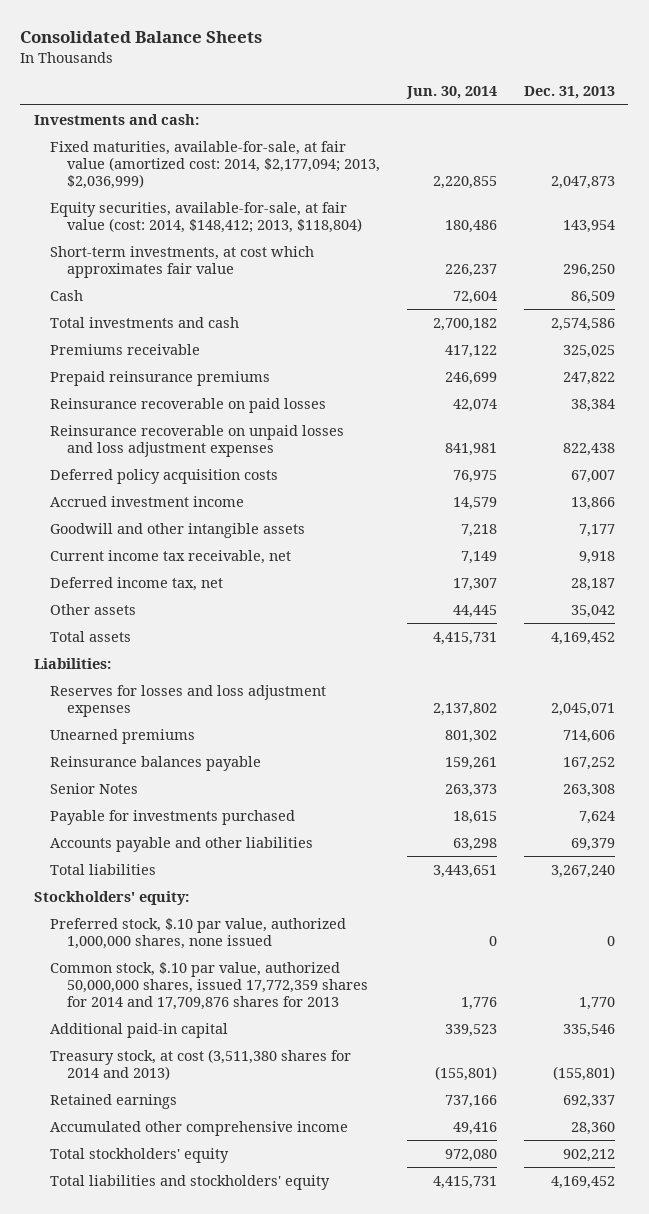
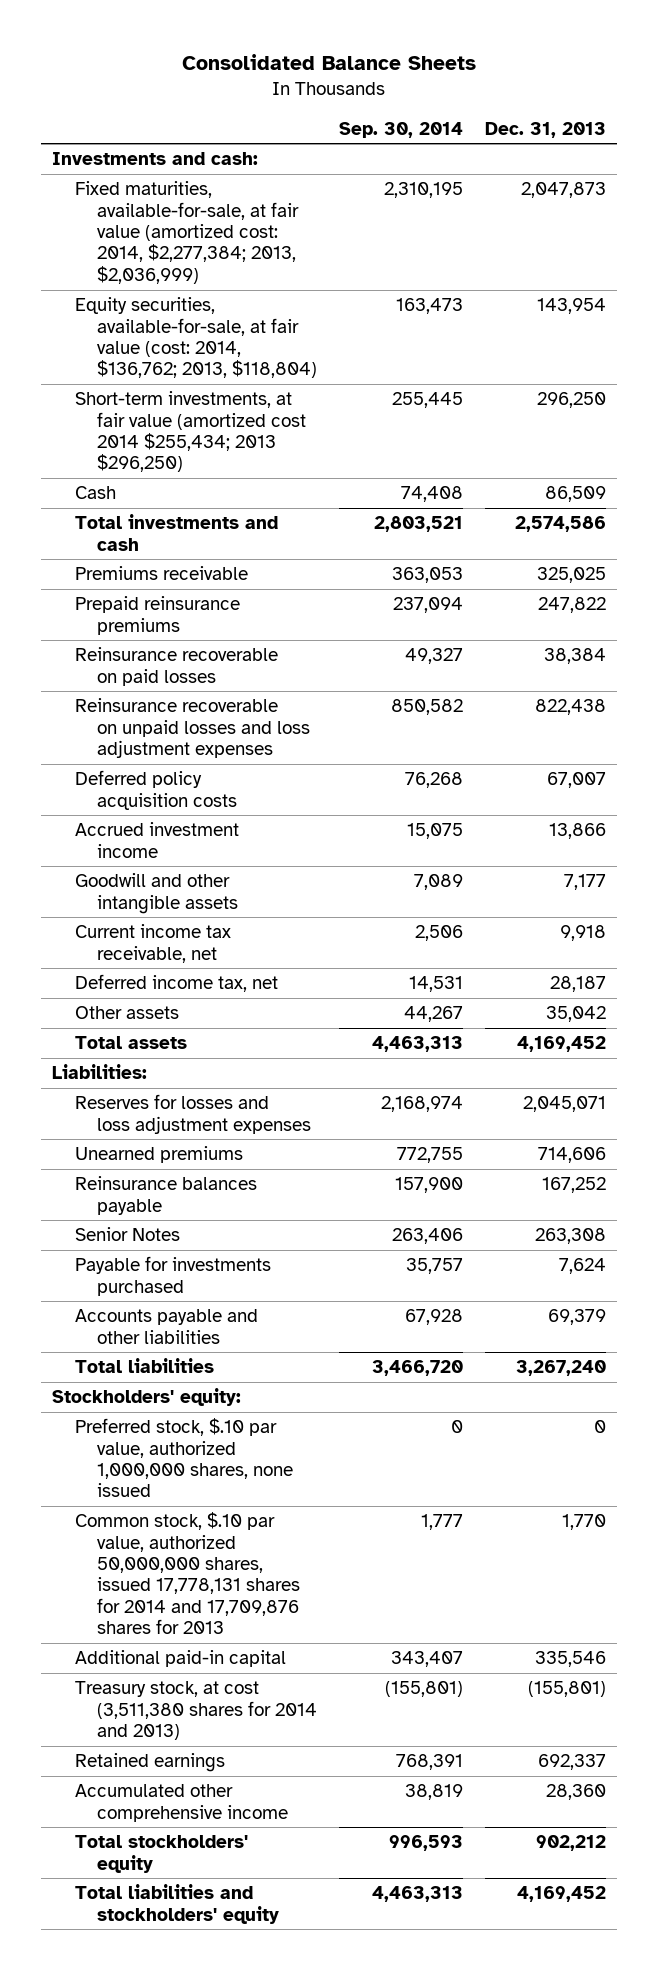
[405,86,497,100] Jun. 30, 2014 -> none
none -> [338,121,463,138] Sep. 30, 2014
[50,140,381,189] Fixed maturities, available-for-sale, at fair value (amortized cost: 2014, $2,177,094; 2013, $2,036,999) -> [74,181,299,284] Fixed maturities, available-for-sale, at fair value (amortized cost: 2014, $2,277,384; 2013, $2,036,999)
[50,201,363,233] Equity securities, available-for-sale, at fair value (cost: 2014, $148,412; 2013, $118,804) -> [74,297,317,379] Equity securities, available-for-sale, at fair value (cost: 2014, $136,762; 2013, $118,804)
[50,245,315,278] Short-term investments, at cost which approximates fair value -> [74,391,306,473] Short-term investments, at fair value (amortized cost 2014 $255,434; 2013 $296,250)
[50,961,369,1010] Common stock, $.10 par value, authorized 50,000,000 shares, issued 17,772,359 shares for 2014 and 17,709,876 shares for 2013 -> [74,1512,300,1635] Common stock, $.10 par value, authorized 50,000,000 shares, issued 17,778,131 shares for 2014 and 17,709,876 shares for 2013

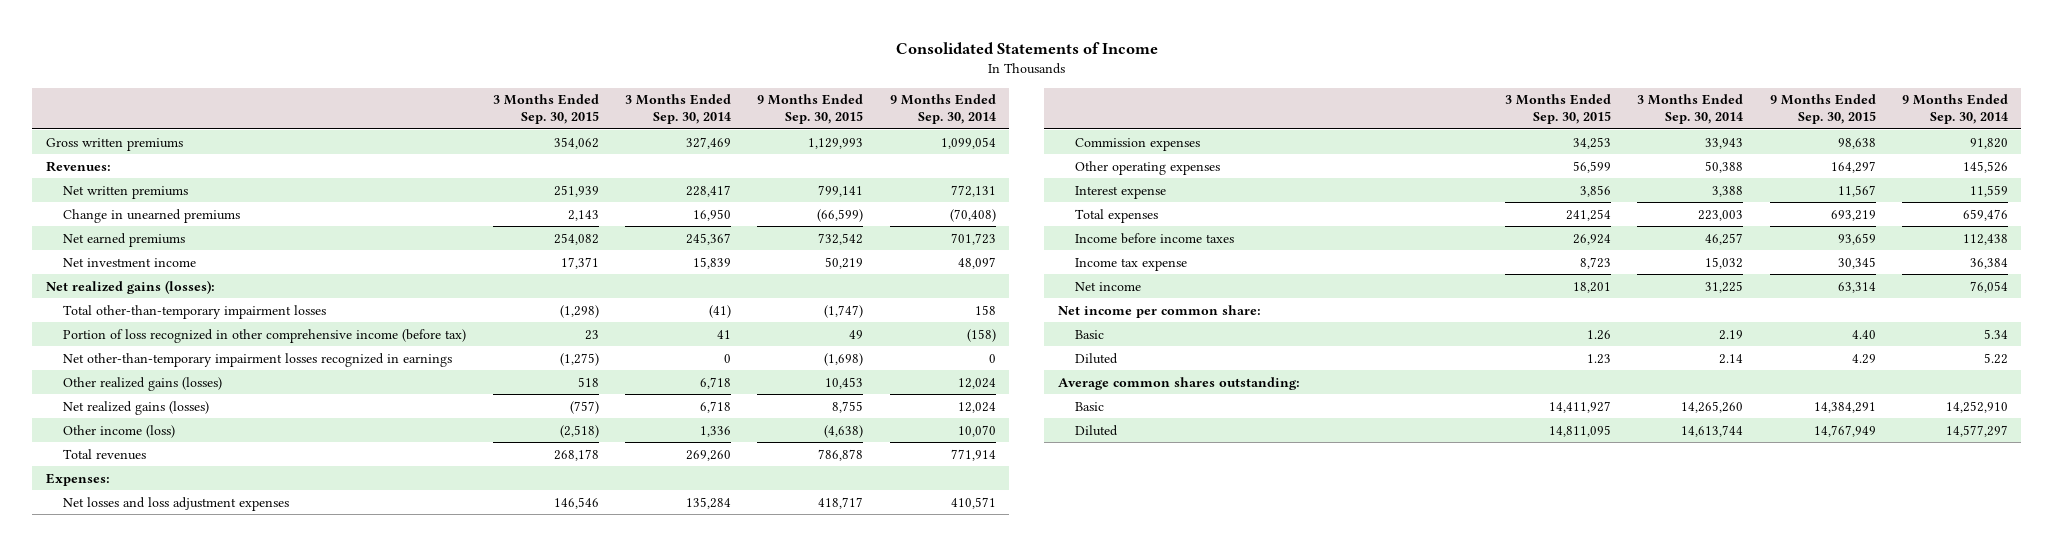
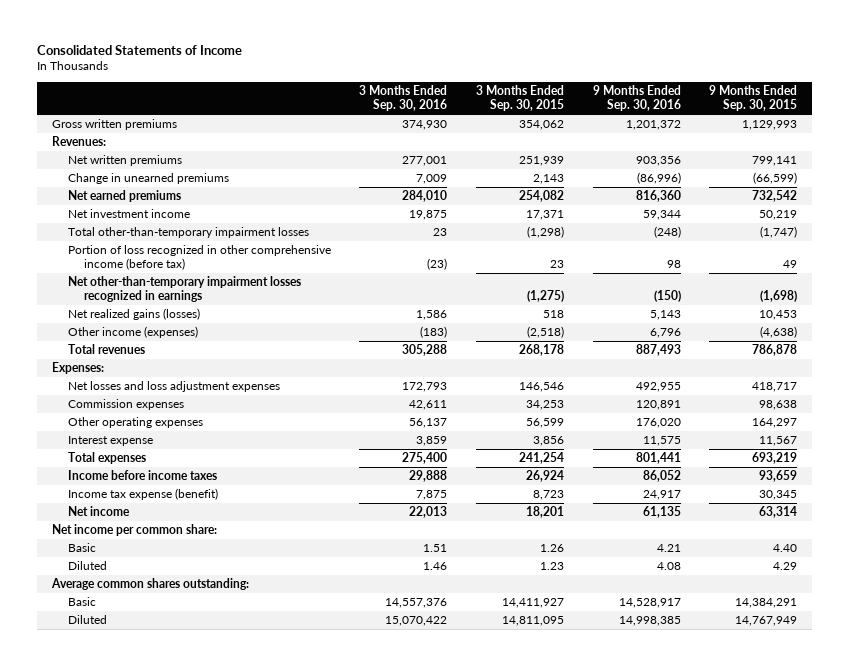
[625,94,732,124] 3 Months Ended Sep. 30, 2014 -> none
[889,94,996,124] 9 Months Ended Sep. 30, 2014 -> none
none -> [359,84,448,112] 3 Months Ended Sep. 30, 2016
none -> [592,84,681,112] 9 Months Ended Sep. 30, 2016
[45,279,215,294] Net realized gains (losses): -> none
[63,376,223,391] Other realized gains (losses) -> none
[569,400,599,414] (757) -> [542,310,564,319] 518
[832,400,864,413] 8,755 -> [759,310,798,321] 10,453
[63,424,176,438] Other income (loss) -> [67,326,198,339] Other income (expenses)
[1075,257,1188,271] Income tax expense -> [67,488,218,501] Income tax expense (benefit)

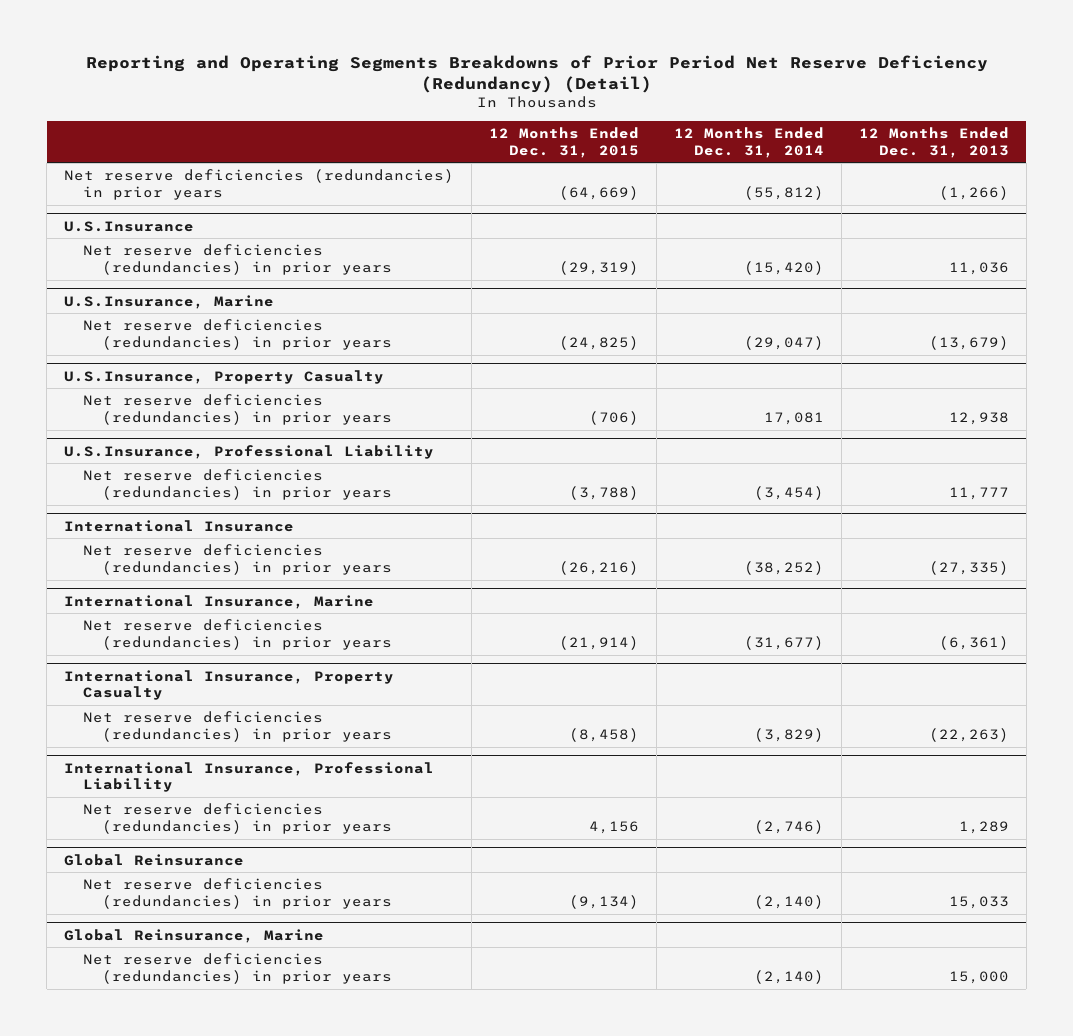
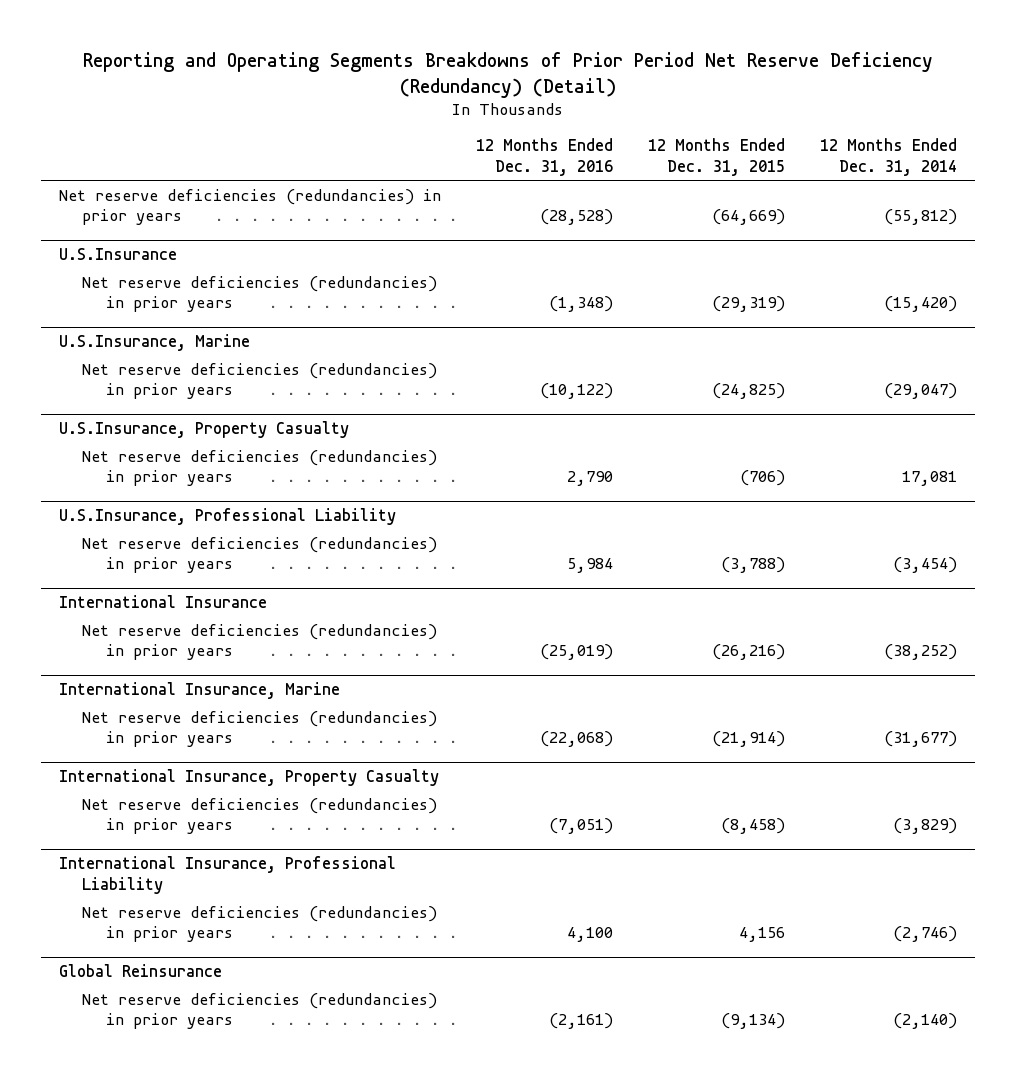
[858,126,1009,158] 12 Months Ended Dec. 31, 2013 -> none
none -> [475,138,613,177] 12 Months Ended Dec. 31, 2016
[64,928,325,943] Global Reinsurance, Marine -> none
[83,953,393,984] Net reserve deficiencies (redundancies) in prior years -> none

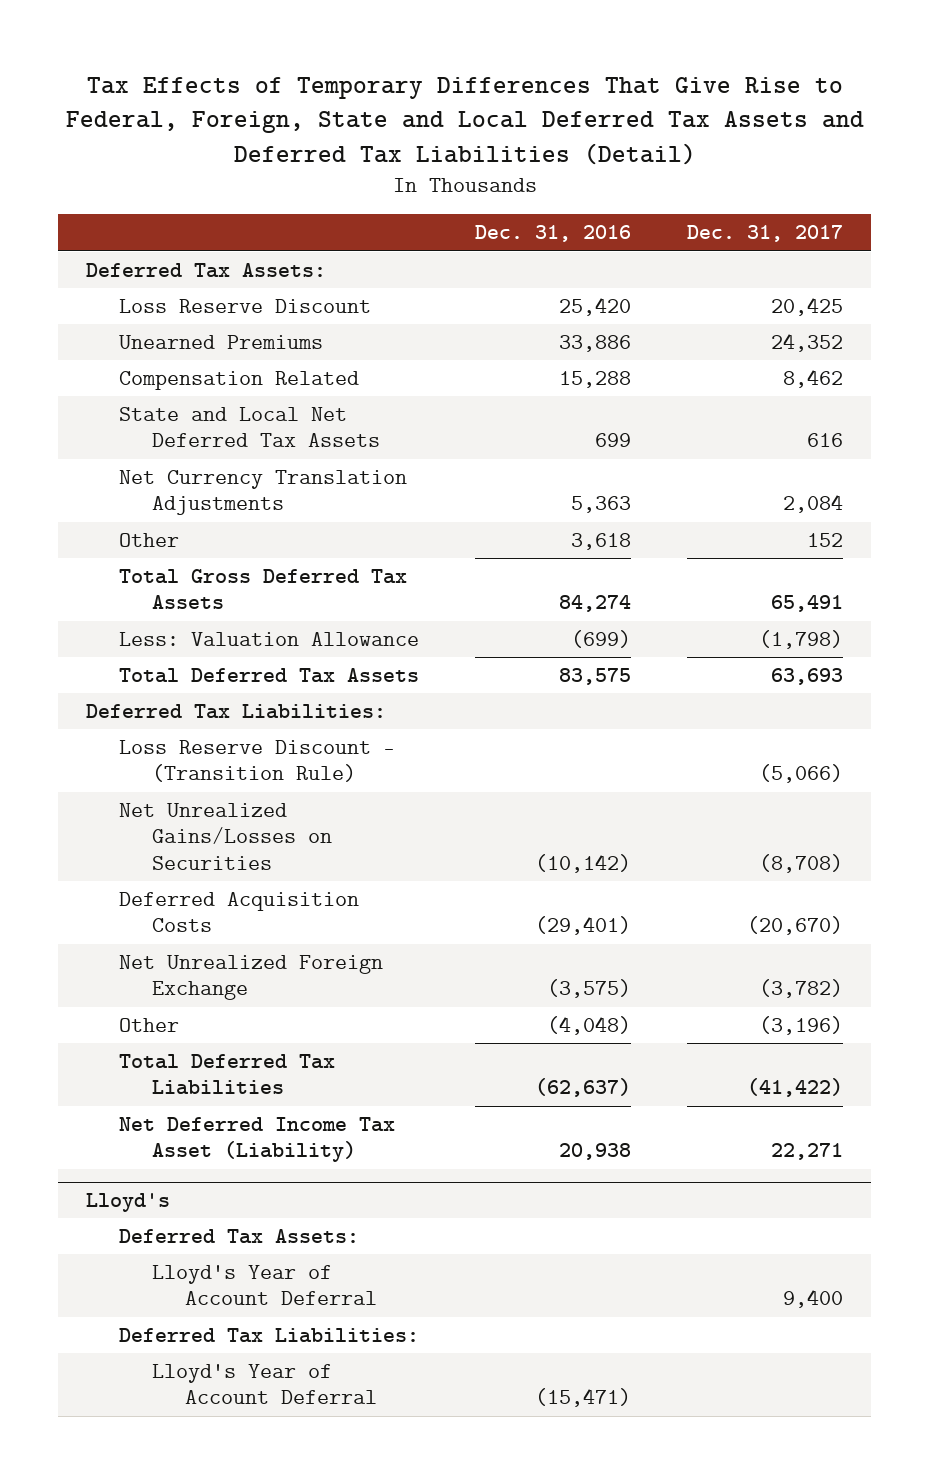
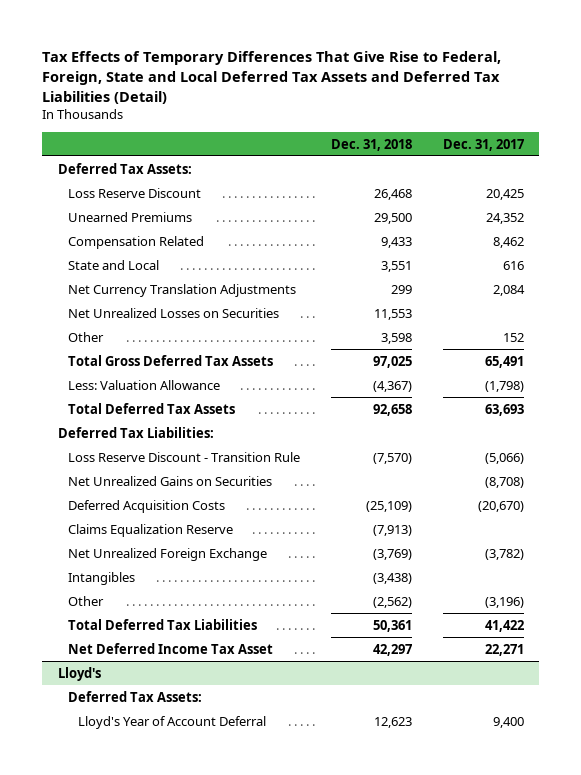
[475,225,632,243] Dec. 31, 2016 -> none
none -> [330,138,412,151] Dec. 31, 2018
[119,406,380,448] State and Local Net Deferred Tax Assets -> [67,259,159,270] State and Local
none -> [67,307,279,318] Net Unrealized Losses on Securities
[119,739,396,783] Loss Reserve Discount - (Transition Rule) -> [67,451,300,462] Loss Reserve Discount - Transition Rule
[119,802,332,871] Net Unrealized Gains/Losses on Securities -> [67,475,272,486] Net Unrealized Gains on Securities
none -> [67,523,233,537] Claims Equalization Reserve
none -> [67,571,135,585] Intangibles
[747,1078,844,1098] (41,422) -> [484,619,524,632] 41,422
[119,1116,396,1163] Net Deferred Income Tax Asset (Liability) -> [67,642,273,654] Net Deferred Income Tax Asset
[119,1327,420,1343] Deferred Tax Liabilities: -> none
[151,1363,377,1405] Lloyd's Year of Account Deferral -> none

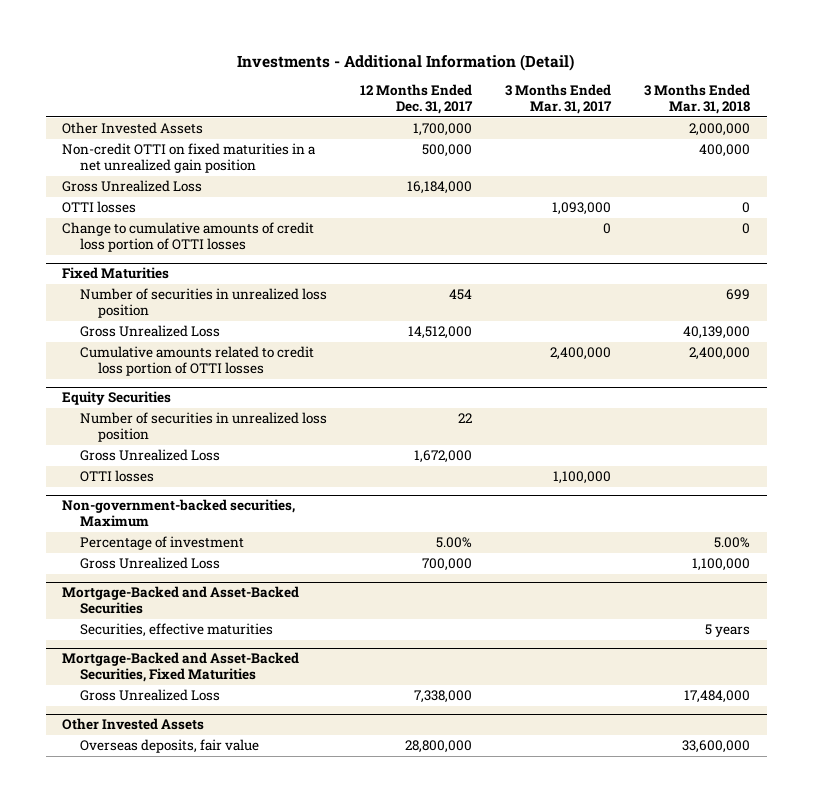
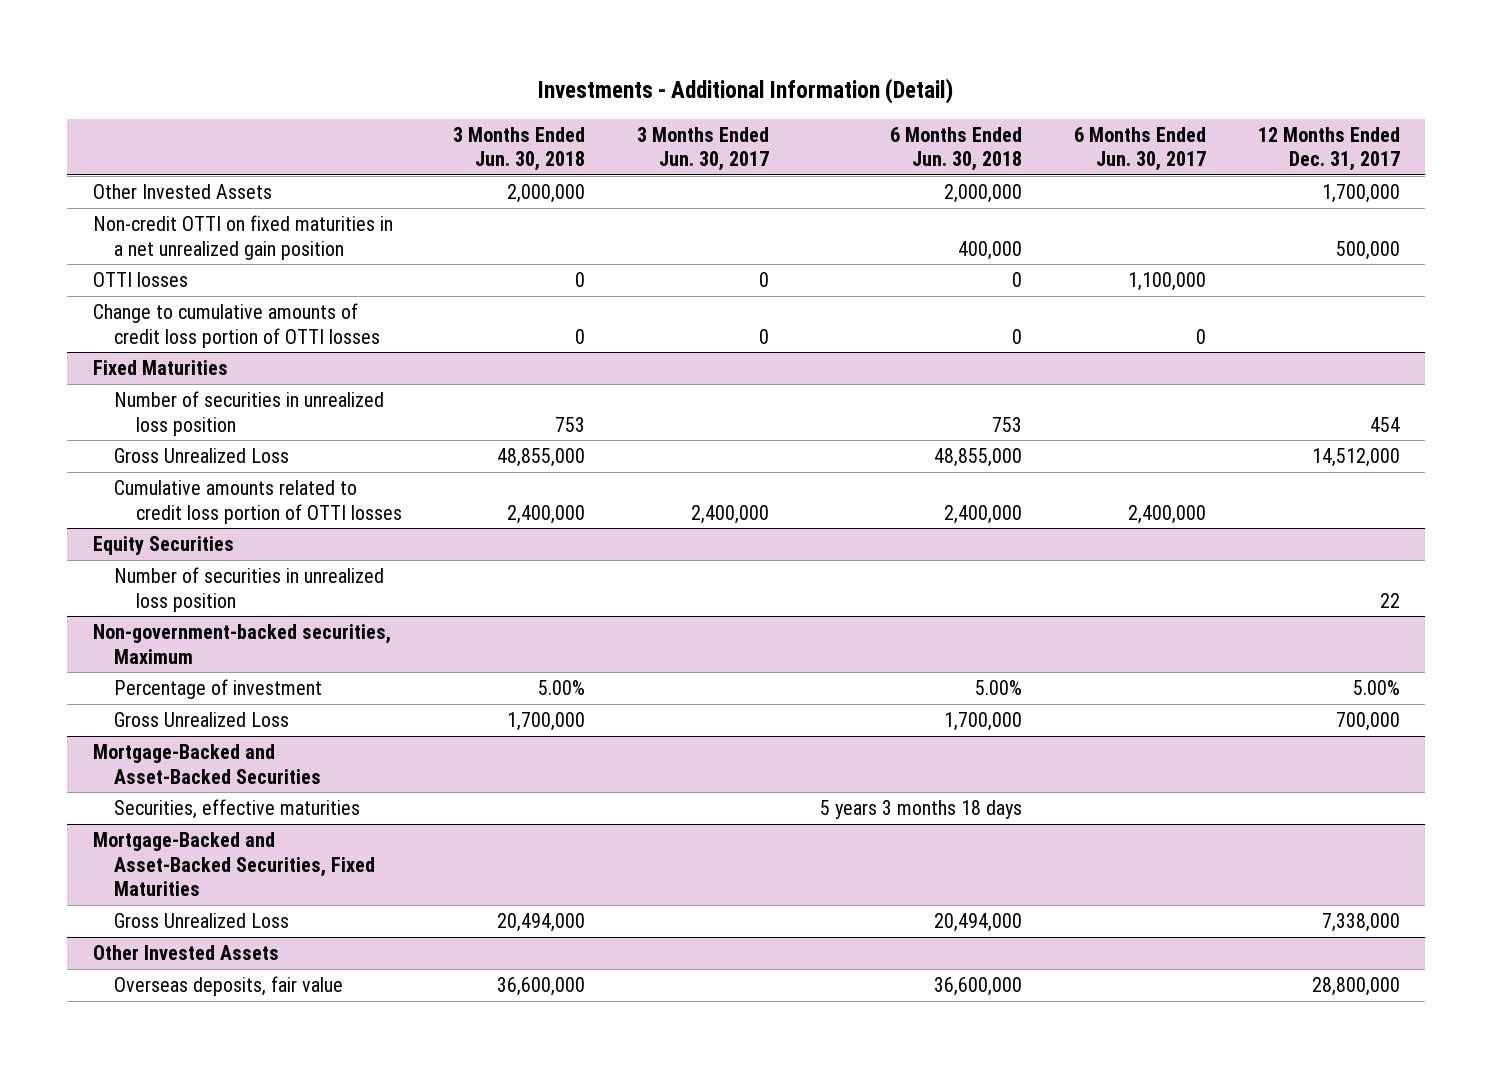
[505,84,613,115] 3 Months Ended Mar. 31, 2017 -> none
[644,84,751,115] 3 Months Ended Mar. 31, 2018 -> none
none -> [453,126,586,172] 3 Months Ended Jun. 30, 2018
none -> [636,126,769,172] 3 Months Ended Jun. 30, 2017
none -> [890,126,1023,172] 6 Months Ended Jun. 30, 2018
none -> [1073,126,1206,172] 6 Months Ended Jun. 30, 2017
[62,180,203,193] Gross Unrealized Loss -> none
[80,449,221,462] Gross Unrealized Loss -> none
[80,470,155,483] OTTI losses -> none

